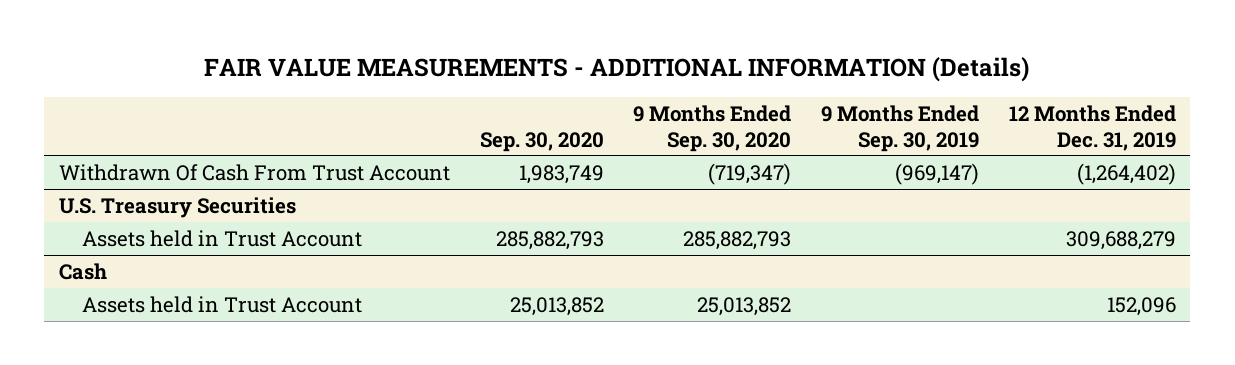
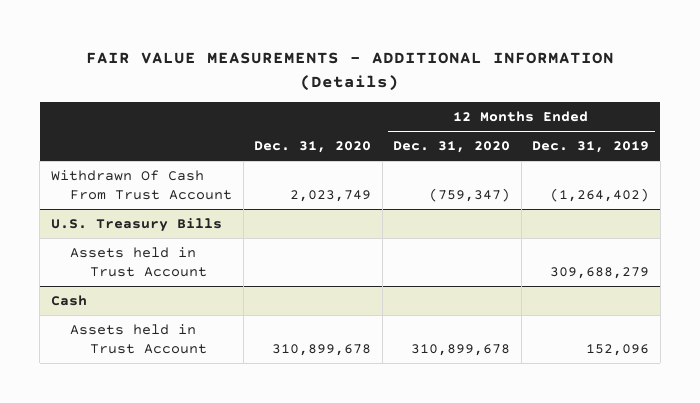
[479,131,604,152] Sep. 30, 2020 -> none
[633,104,792,152] 9 Months Ended Sep. 30, 2020 -> none
[820,104,979,152] 9 Months Ended Sep. 30, 2019 -> none
none -> [254,141,372,154] Dec. 31, 2020
none -> [393,141,511,154] Dec. 31, 2020
[59,196,297,218] U.S. Treasury Securities -> [50,218,222,233] U.S. Treasury Bills

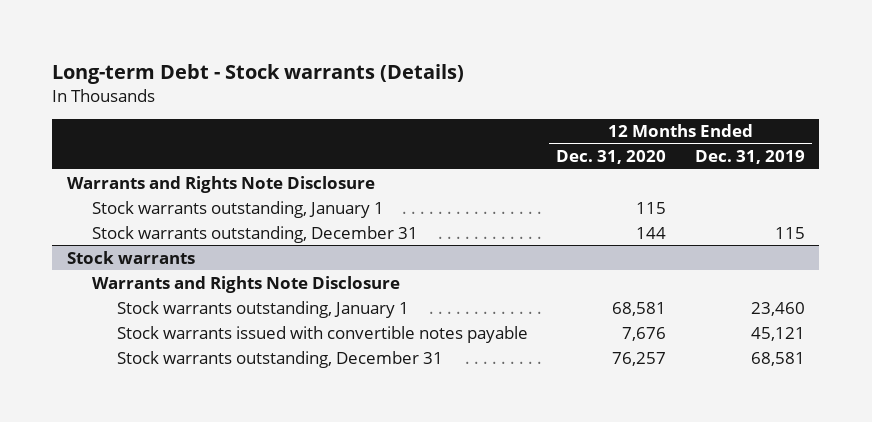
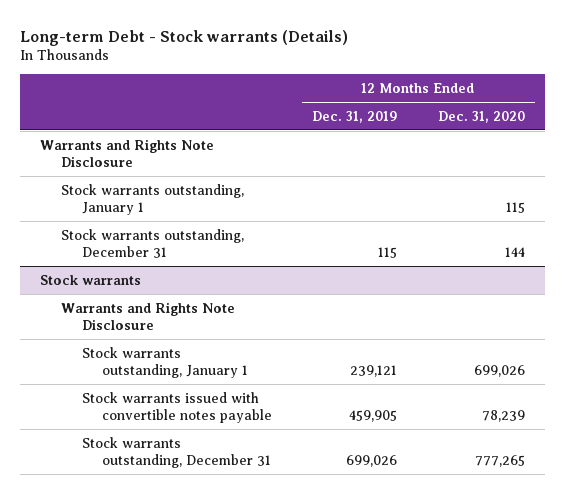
[612,301,667,316] 68,581 -> [473,364,525,377] 699,026
[751,301,806,316] 23,460 -> [350,364,398,377] 239,121
[622,326,667,341] 7,676 -> [481,409,525,422] 78,239
[751,326,806,341] 45,121 -> [349,409,398,422] 459,905
[612,351,667,366] 76,257 -> [474,454,525,467] 777,265
[751,351,806,366] 68,581 -> [346,454,398,467] 699,026

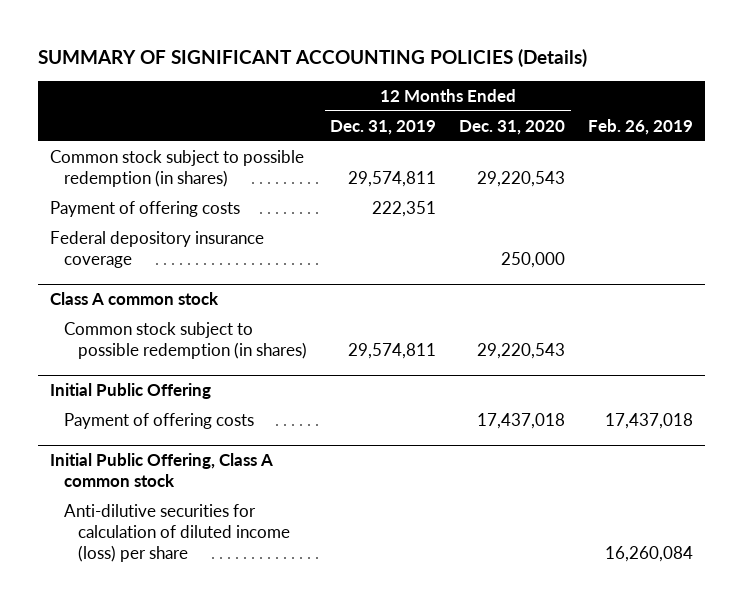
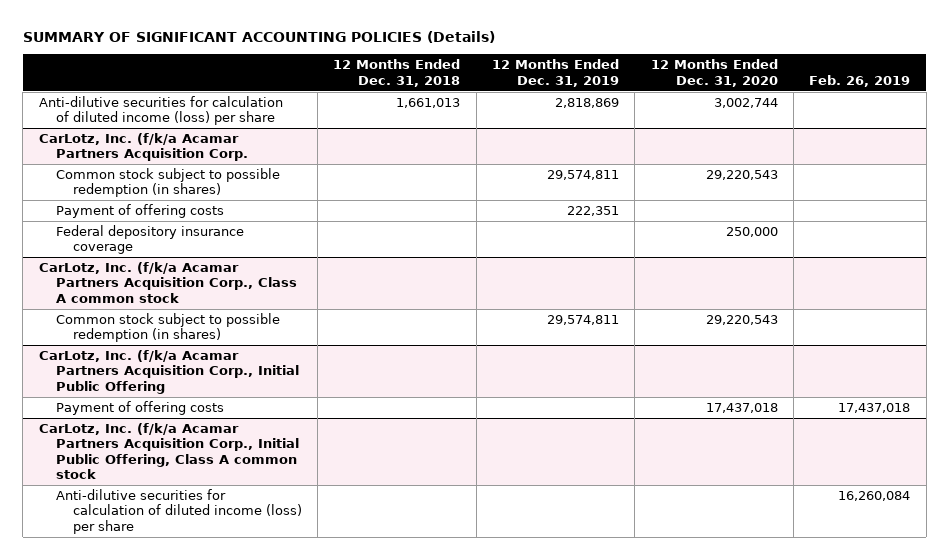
none -> [333,59,461,87] 12 Months Ended Dec. 31, 2018
none -> [38,95,283,126] Anti-dilutive securities for calculation of diluted income (loss) per share
none -> [38,132,248,162] CarLotz, Inc. (f/k/a Acamar Partners Acquisition Corp.
[49,292,219,306] Class A common stock -> none
none -> [38,261,297,303] CarLotz, Inc. (f/k/a Acamar Partners Acquisition Corp., Class A common stock
[49,383,211,400] Initial Public Offering -> none
none -> [38,349,299,394] CarLotz, Inc. (f/k/a Acamar Partners Acquisition Corp., Initial Public Offering
[49,453,273,488] Initial Public Offering, Class A common stock -> none
none -> [38,422,299,480] CarLotz, Inc. (f/k/a Acamar Partners Acquisition Corp., Initial Public Offering, Class A common stock

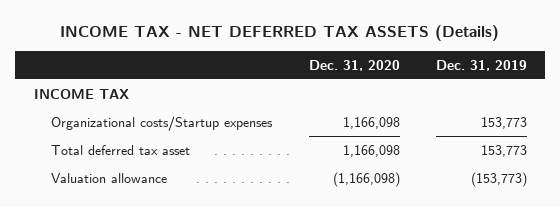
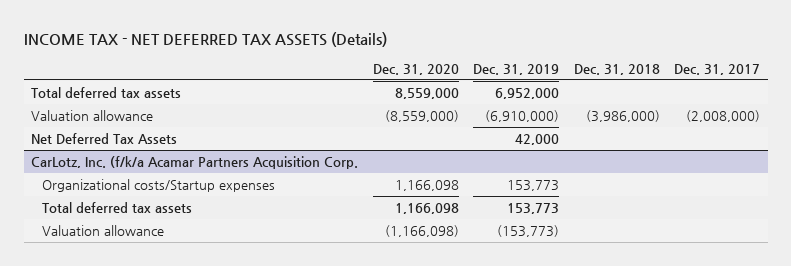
none -> [573,63,660,75] Dec. 31, 2018
none -> [674,63,761,75] Dec. 31, 2017
[33,87,129,99] INCOME TAX -> none
none -> [31,87,182,99] Total deferred tax assets
none -> [31,110,154,122] Valuation allowance
none -> [31,133,178,145] Net Deferred Tax Assets
none -> [31,156,359,170] CarLotz, Inc. (f/k/a Acamar Partners Acquisition Corp.
[51,144,191,155] Total deferred tax asset -> [42,202,193,214] Total deferred tax assets

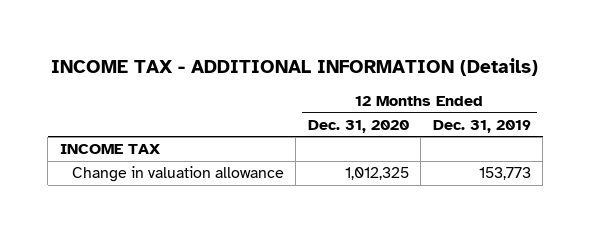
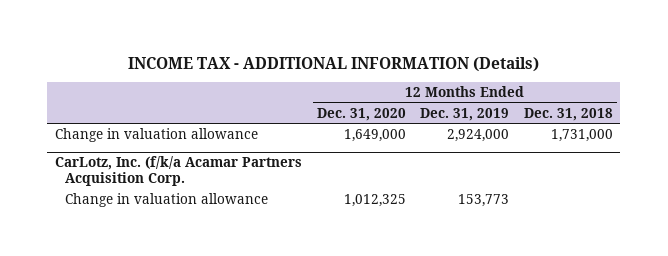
none -> [524,107,614,121] Dec. 31, 2018
[59,144,161,155] INCOME TAX -> none
none -> [54,128,258,143] Change in valuation allowance
none -> [54,156,302,187] CarLotz, Inc. (f/k/a Acamar Partners Acquisition Corp.

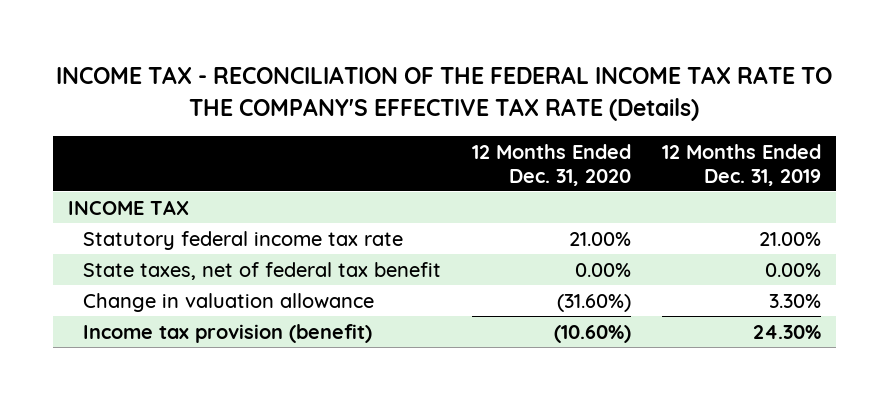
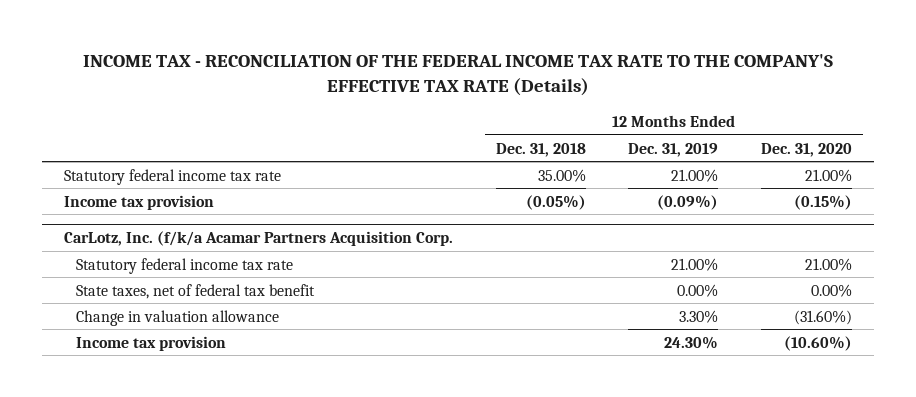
none -> [495,142,586,157] Dec. 31, 2018
[68,199,190,215] INCOME TAX -> none
none -> [63,194,214,210] Income tax provision
none -> [63,231,453,247] CarLotz, Inc. (f/k/a Acamar Partners Acquisition Corp.
none -> [76,257,294,274] Statutory federal income tax rate
[83,323,373,343] Income tax provision (benefit) -> [76,335,227,351] Income tax provision

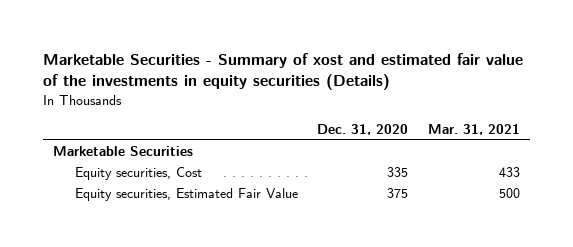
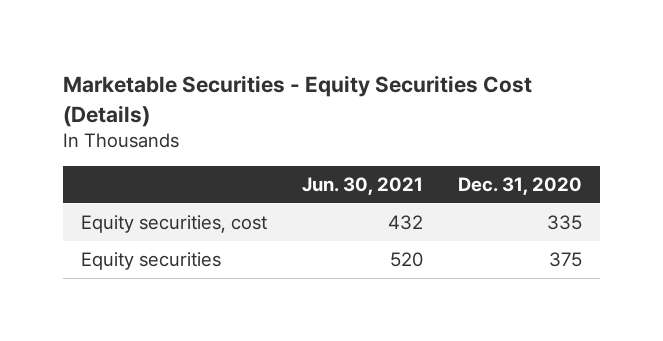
[43,52,524,90] Marketable Securities - Summary of xost and estimated fair value of the investments in equity securities (Details) -> [63,75,533,127] Marketable Securities - Equity Securities Cost (Details)
[428,123,521,135] Mar. 31, 2021 -> none
none -> [301,176,423,195] Jun. 30, 2021
[53,146,194,157] Marketable Securities -> none
[74,167,202,181] Equity securities, Cost -> [80,215,267,234] Equity securities, cost
[74,188,298,202] Equity securities, Estimated Fair Value -> [80,252,221,271] Equity securities

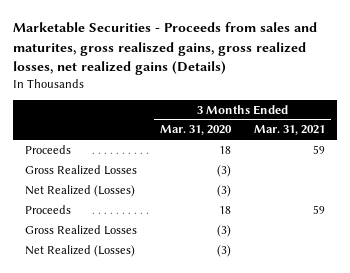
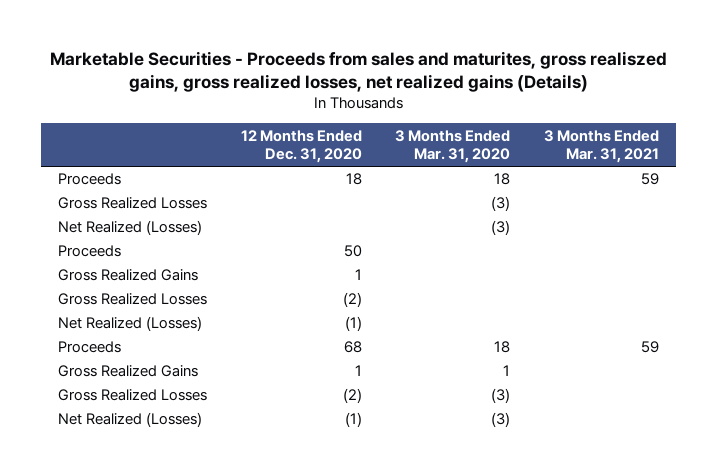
none -> [240,129,362,164] 12 Months Ended Dec. 31, 2020
none -> [58,245,122,258] Proceeds
none -> [58,269,199,282] Gross Realized Gains
none -> [58,293,208,306] Gross Realized Losses
none -> [58,316,203,332] Net Realized (Losses)
none -> [58,365,199,378] Gross Realized Gains

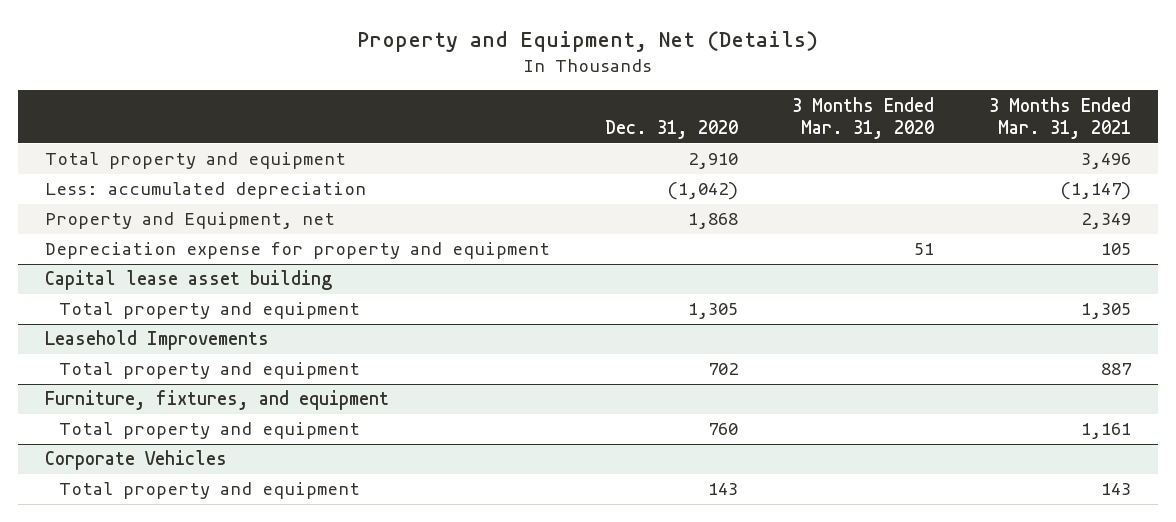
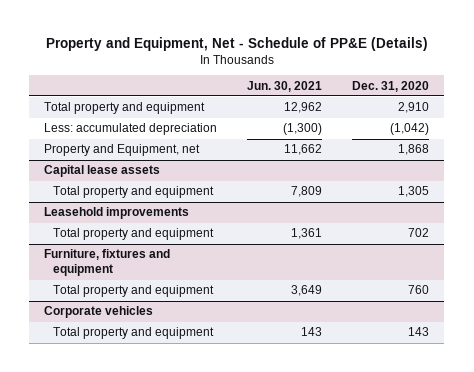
[357,30,819,52] Property and Equipment, Net (Details) -> [45,36,428,51] Property and Equipment, Net - Schedule of PP&E (Details)
[792,96,935,140] 3 Months Ended Mar. 31, 2020 -> none
[989,96,1132,140] 3 Months Ended Mar. 31, 2021 -> none
none -> [247,80,323,92] Jun. 30, 2021
[45,242,551,260] Depreciation expense for property and equipment -> none
[45,270,333,291] Capital lease asset building -> [44,165,161,178] Capital lease assets
[45,330,270,351] Leasehold Improvements -> [44,207,190,220] Leasehold improvements
[45,390,390,411] Furniture, fixtures, and equipment -> [44,249,171,277] Furniture, fixtures and equipment
[45,450,228,471] Corporate Vehicles -> [44,306,154,319] Corporate vehicles

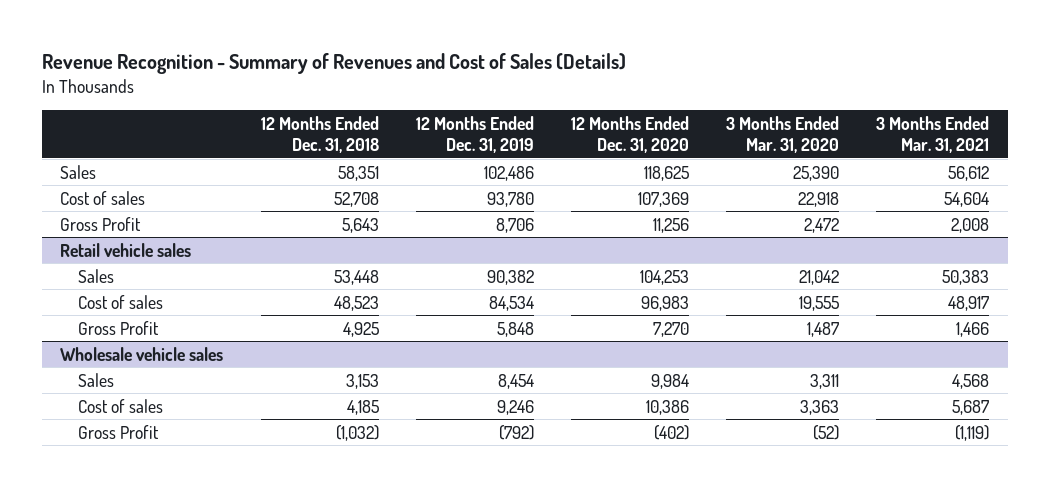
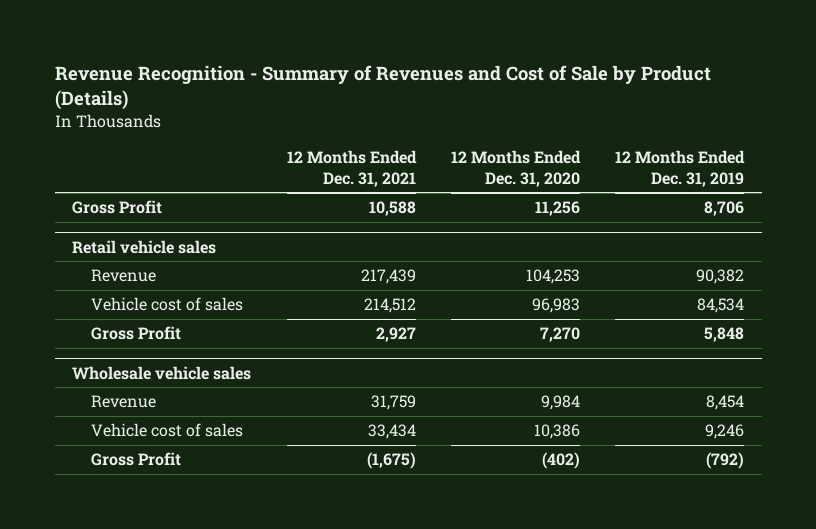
[41,53,626,75] Revenue Recognition - Summary of Revenues and Cost of Sales (Details) -> [54,64,711,110] Revenue Recognition - Summary of Revenues and Cost of Sale by Product (Details)
[260,116,379,153] 12 Months Ended Dec. 31, 2018 -> none
[725,116,839,153] 3 Months Ended Mar. 31, 2020 -> none
[876,116,990,153] 3 Months Ended Mar. 31, 2021 -> none
none -> [286,150,417,187] 12 Months Ended Dec. 31, 2021
[60,164,97,179] Sales -> none
[60,190,146,205] Cost of sales -> none
[78,268,115,283] Sales -> [90,269,156,283] Revenue
[78,294,164,309] Cost of sales -> [90,297,243,312] Vehicle cost of sales
[78,372,115,387] Sales -> [90,395,156,409] Revenue
[78,398,164,413] Cost of sales -> [90,423,243,438] Vehicle cost of sales

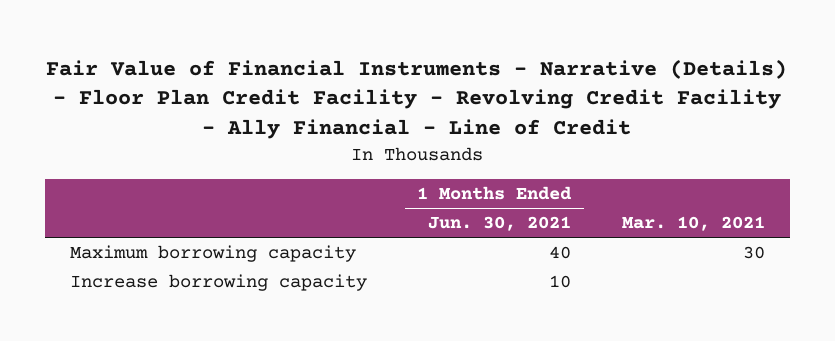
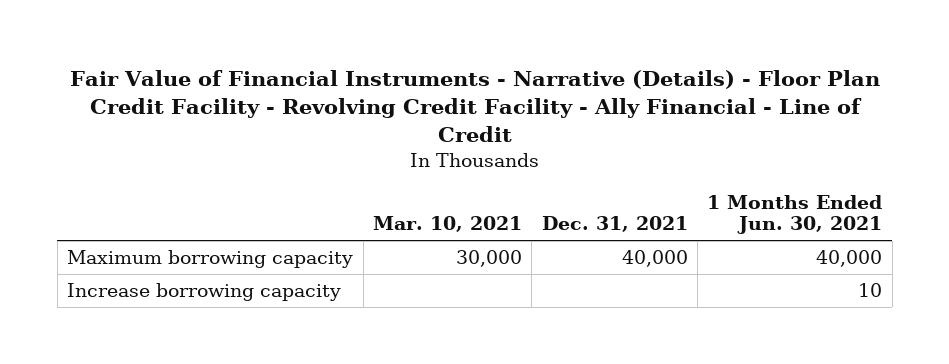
none -> [541,216,688,233] Dec. 31, 2021
[549,246,572,260] 40 -> [816,250,883,268] 40,000
[742,246,765,260] 30 -> [455,250,522,268] 30,000

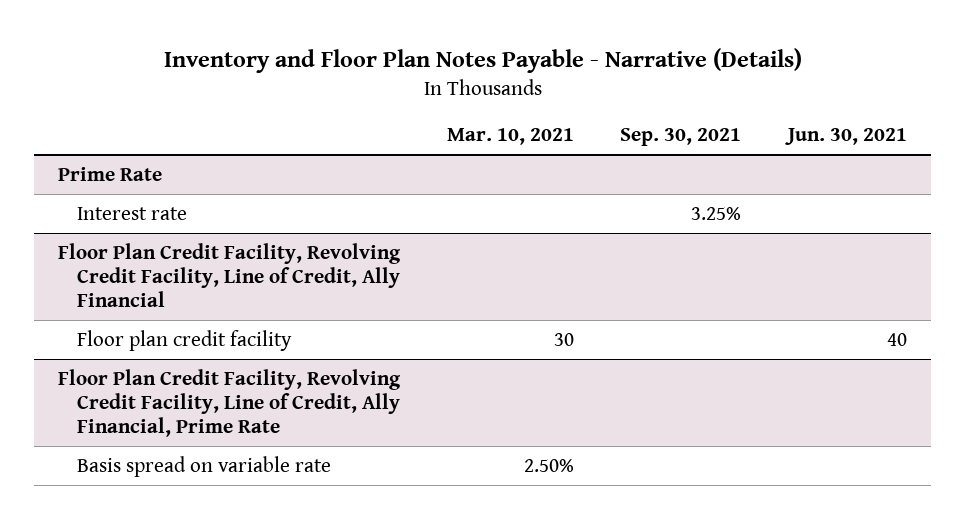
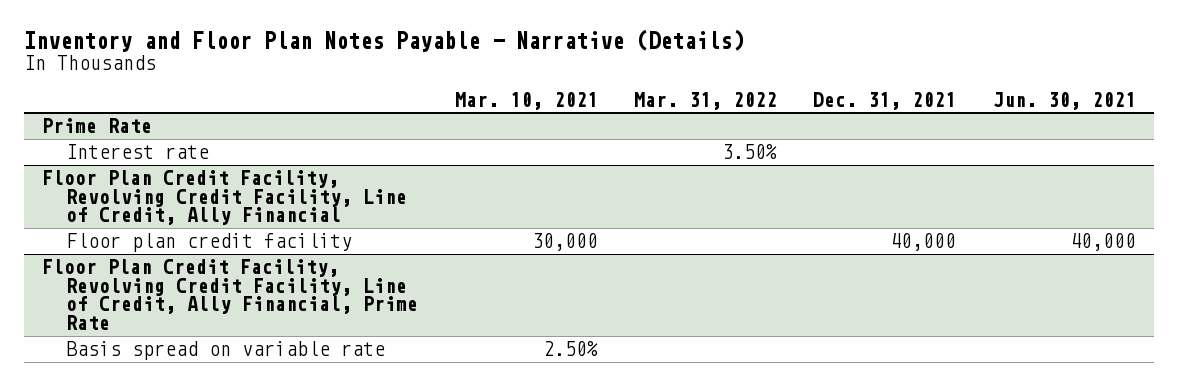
[620,128,742,147] Sep. 30, 2021 -> none
none -> [633,91,777,110] Mar. 31, 2022
none -> [813,91,957,110] Dec. 31, 2021
[553,332,574,346] 30 -> [531,233,598,252] 30,000
[887,332,908,346] 40 -> [1069,233,1136,252] 40,000

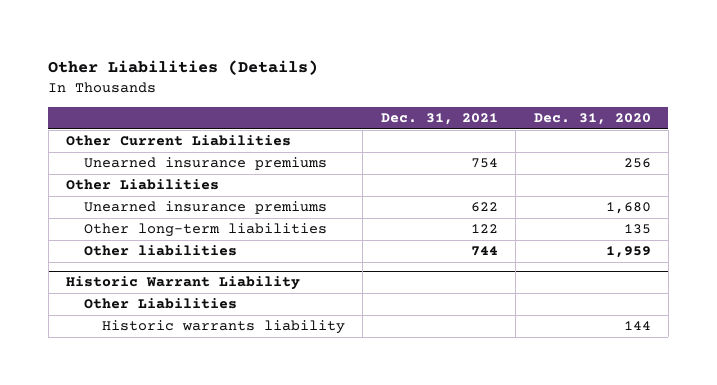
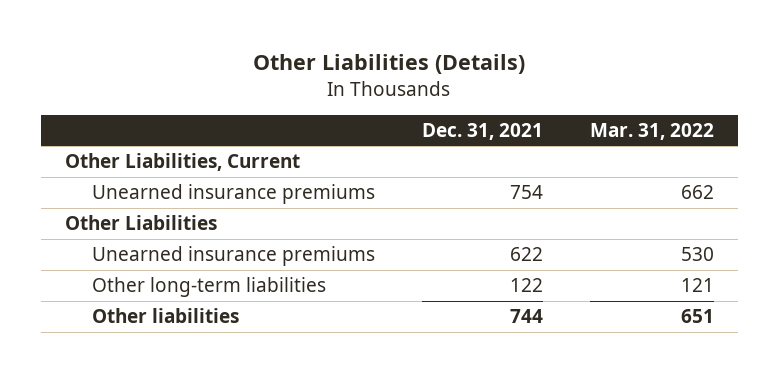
[533,113,651,126] Dec. 31, 2020 -> none
none -> [590,122,715,140] Mar. 31, 2022
[66,135,292,147] Other Current Liabilities -> [64,153,300,172] Other Liabilities, Current
[66,276,301,291] Historic Warrant Liability -> none
[84,298,238,310] Other Liabilities -> none
[101,320,345,335] Historic warrants liability -> none

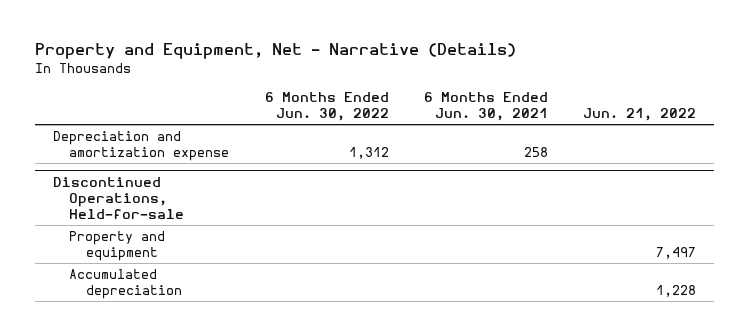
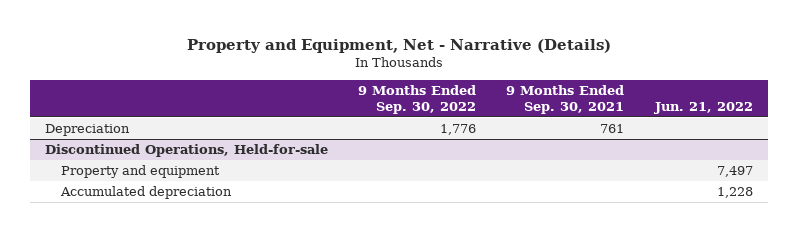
[264,92,389,121] 6 Months Ended Jun. 30, 2022 -> none
[424,92,549,121] 6 Months Ended Jun. 30, 2021 -> none
none -> [358,84,477,114] 9 Months Ended Sep. 30, 2022
none -> [506,84,625,114] 9 Months Ended Sep. 30, 2021
[52,131,230,162] Depreciation and amortization expense -> [45,124,131,137] Depreciation

